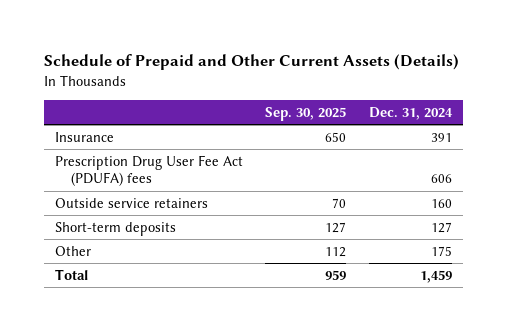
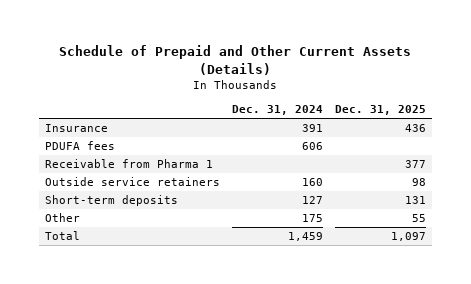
[265,106,347,121] Sep. 30, 2025 -> none
none -> [334,105,426,116] Dec. 31, 2025
[54,154,243,187] Prescription Drug User Fee Act (PDUFA) fees -> [44,141,115,151] PDUFA fees
none -> [44,159,213,169] Receivable from Pharma 1

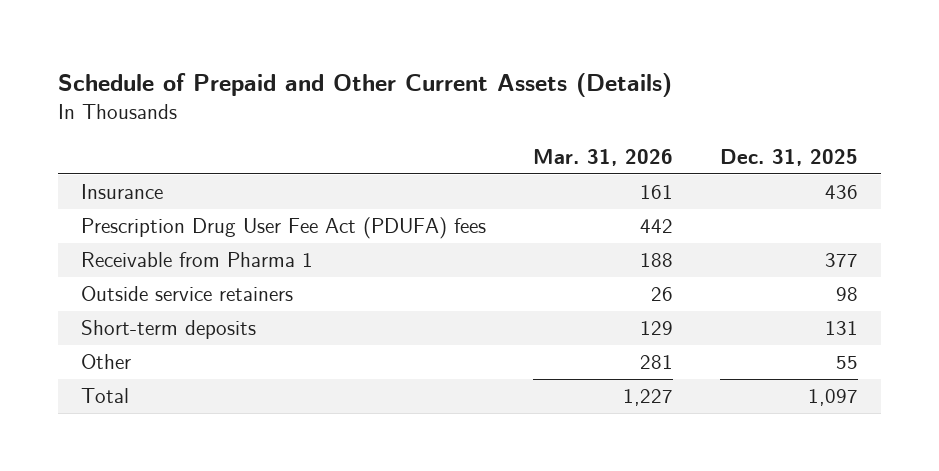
[231,105,323,116] Dec. 31, 2024 -> none
none -> [533,149,674,167] Mar. 31, 2026
[44,141,115,151] PDUFA fees -> [81,217,487,240] Prescription Drug User Fee Act (PDUFA) fees

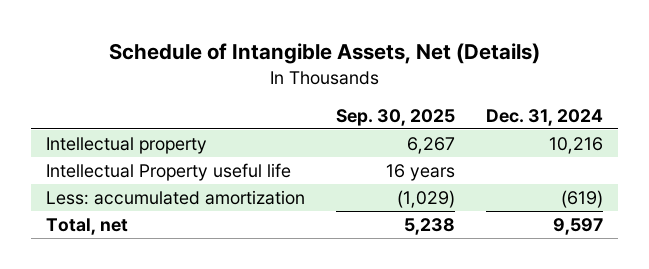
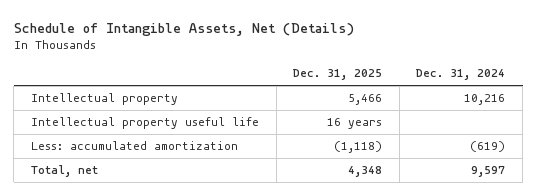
[336,109,456,127] Sep. 30, 2025 -> none
none -> [293,69,383,81] Dec. 31, 2025
[46,162,292,181] Intellectual Property useful life -> [31,117,260,130] Intellectual property useful life

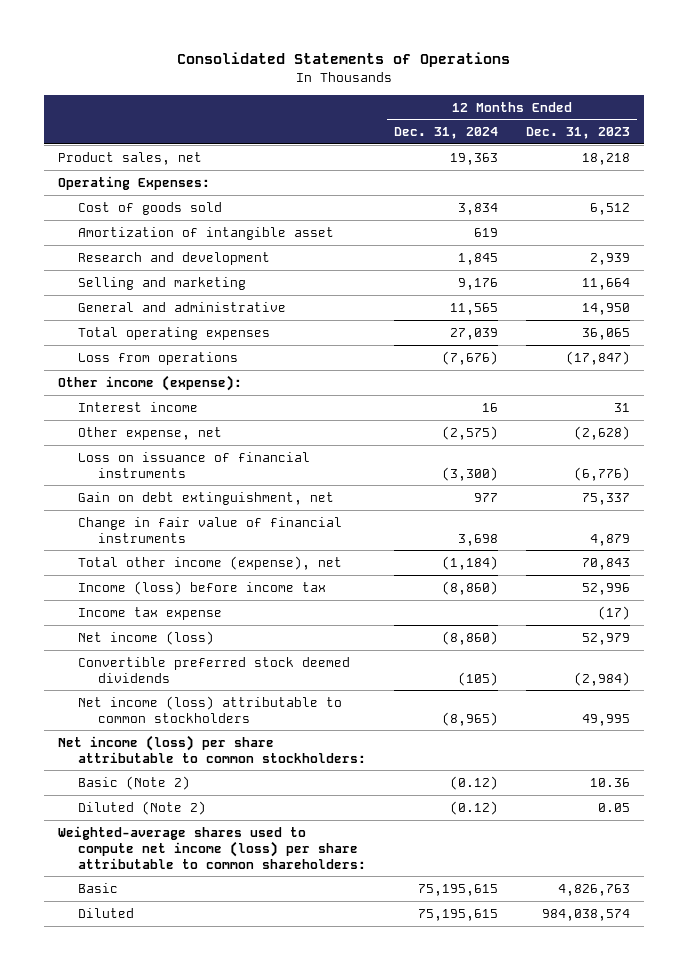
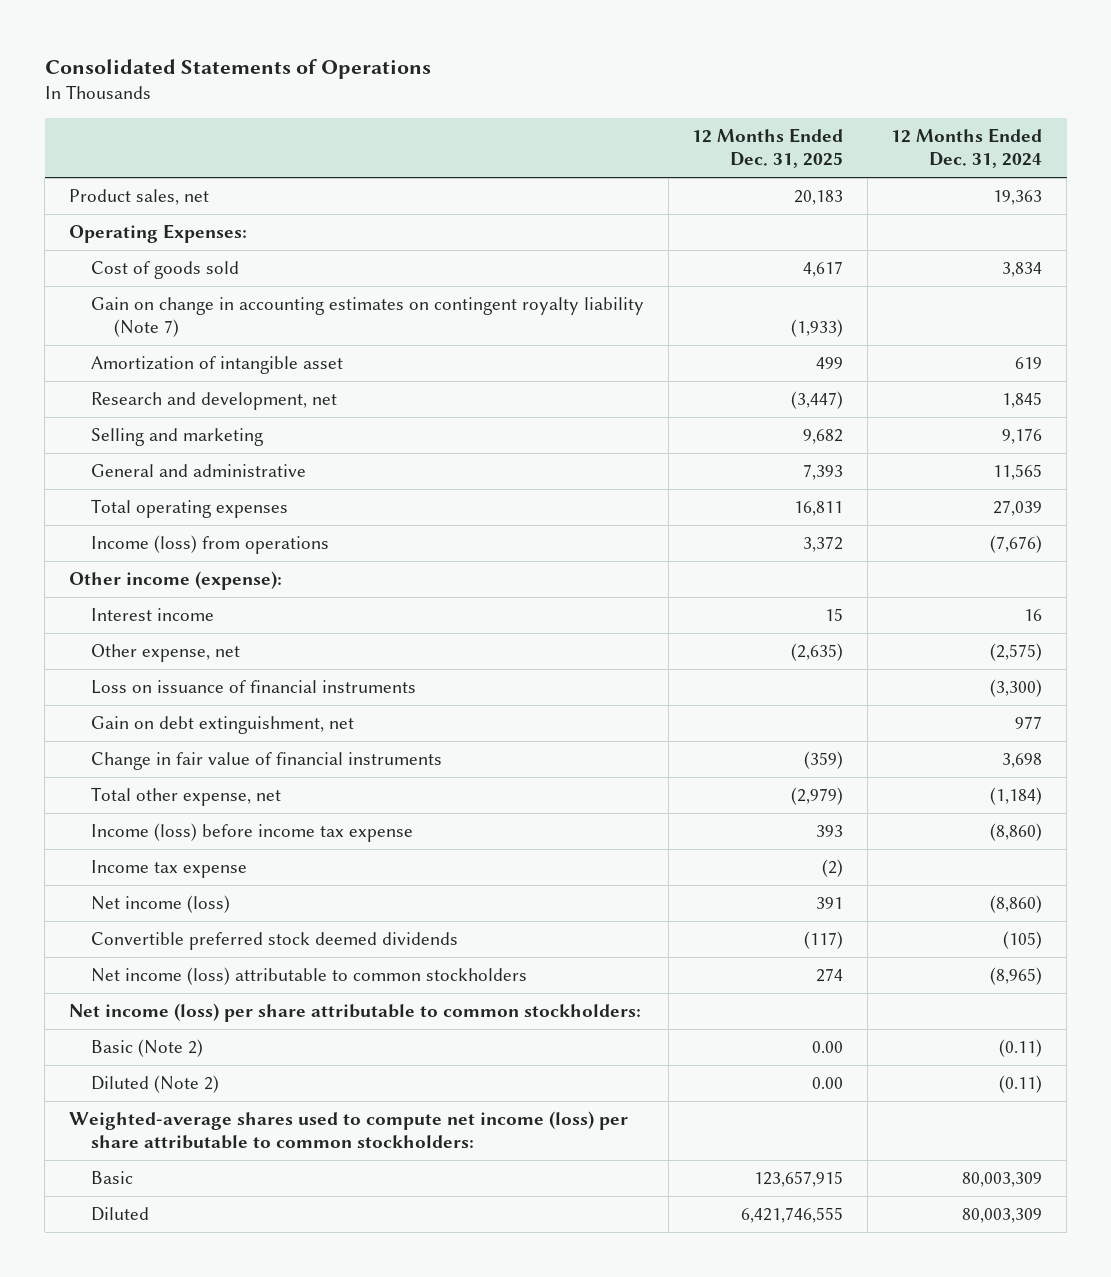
[526,127,631,140] Dec. 31, 2023 -> none
none -> [692,128,844,169] 12 Months Ended Dec. 31, 2025
none -> [91,297,645,338] Gain on change in accounting estimates on contingent royalty liability (Note 7)
[77,251,270,265] Research and development -> [91,392,338,411] Research and development, net
[77,351,238,365] Loss from operations -> [91,535,330,555] Income (loss) from operations
[77,555,342,570] Total other income (expense), net -> [91,787,282,807] Total other expense, net
[77,580,326,595] Income (loss) before income tax -> [91,823,414,843] Income (loss) before income tax expense
[450,775,499,790] (0.12) -> [999,1039,1043,1058] (0.11)
[450,800,499,815] (0.12) -> [999,1075,1043,1094] (0.11)
[58,825,366,869] Weighted-average shares used to compute net income (loss) per share attributable to common shareholders: -> [68,1111,628,1150] Weighted-average shares used to compute net income (loss) per share attributable to common stockholders:
[418,883,499,896] 75,195,615 -> [962,1172,1043,1188] 80,003,309
[418,908,499,921] 75,195,615 -> [962,1208,1043,1224] 80,003,309

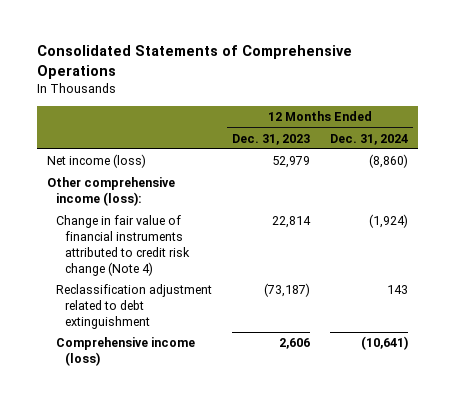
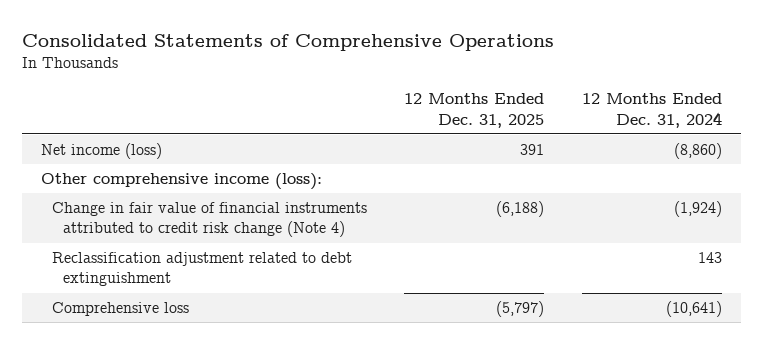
[231,133,310,145] Dec. 31, 2023 -> none
none -> [404,93,545,128] 12 Months Ended Dec. 31, 2025
[55,337,195,367] Comprehensive income (loss) -> [51,302,189,317] Comprehensive loss

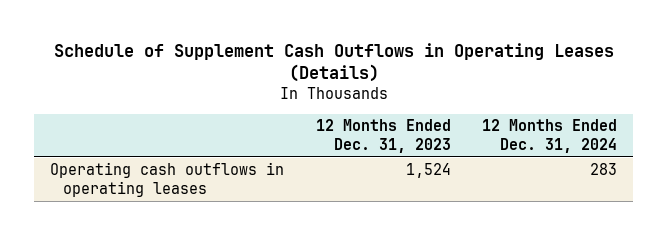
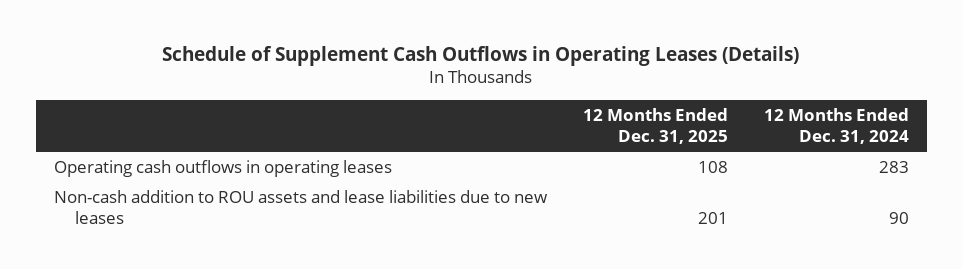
[315,119,451,154] 12 Months Ended Dec. 31, 2023 -> none
none -> [582,107,728,144] 12 Months Ended Dec. 31, 2025
none -> [53,189,548,225] Non-cash addition to ROU assets and lease liabilities due to new leases

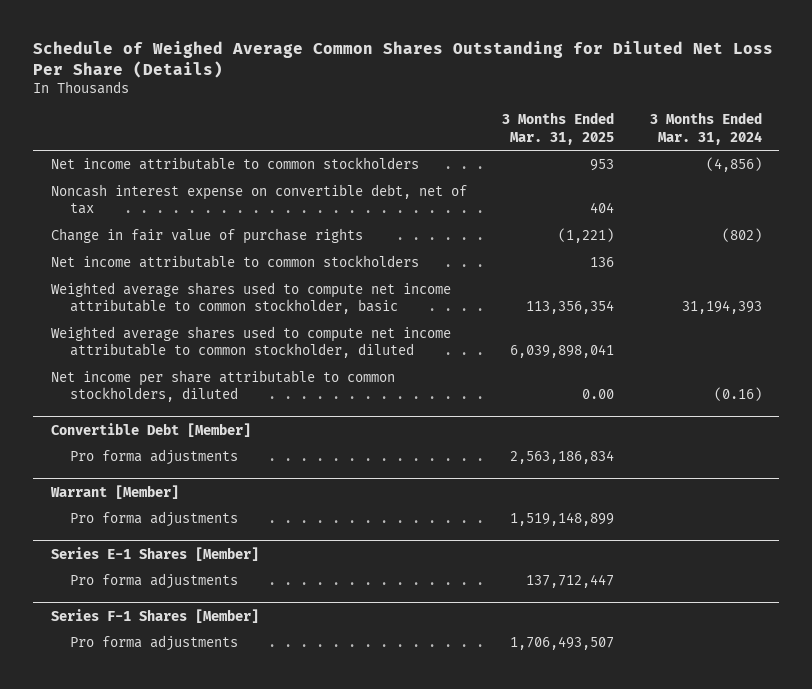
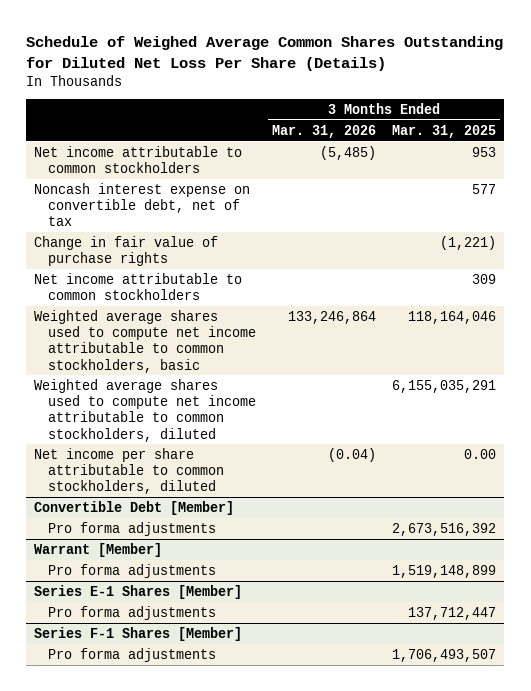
[649,112,762,145] 3 Months Ended Mar. 31, 2024 -> none
none -> [271,124,376,138] Mar. 31, 2026
[590,202,615,214] 404 -> [472,183,497,194] 577
[590,257,615,268] 136 -> [472,273,497,284] 309
[50,282,451,315] Weighted average shares used to compute net income attributable to common stockholder, basic -> [34,309,256,373] Weighted average shares used to compute net income attributable to common stockholders, basic
[526,300,615,315] 113,356,354 -> [408,310,497,324] 118,164,046
[50,326,451,359] Weighted average shares used to compute net income attributable to common stockholder, diluted -> [34,378,256,442] Weighted average shares used to compute net income attributable to common stockholders, diluted
[510,344,615,359] 6,039,898,041 -> [392,379,497,393] 6,155,035,291
[510,450,615,465] 2,563,186,834 -> [392,522,497,536] 2,673,516,392

